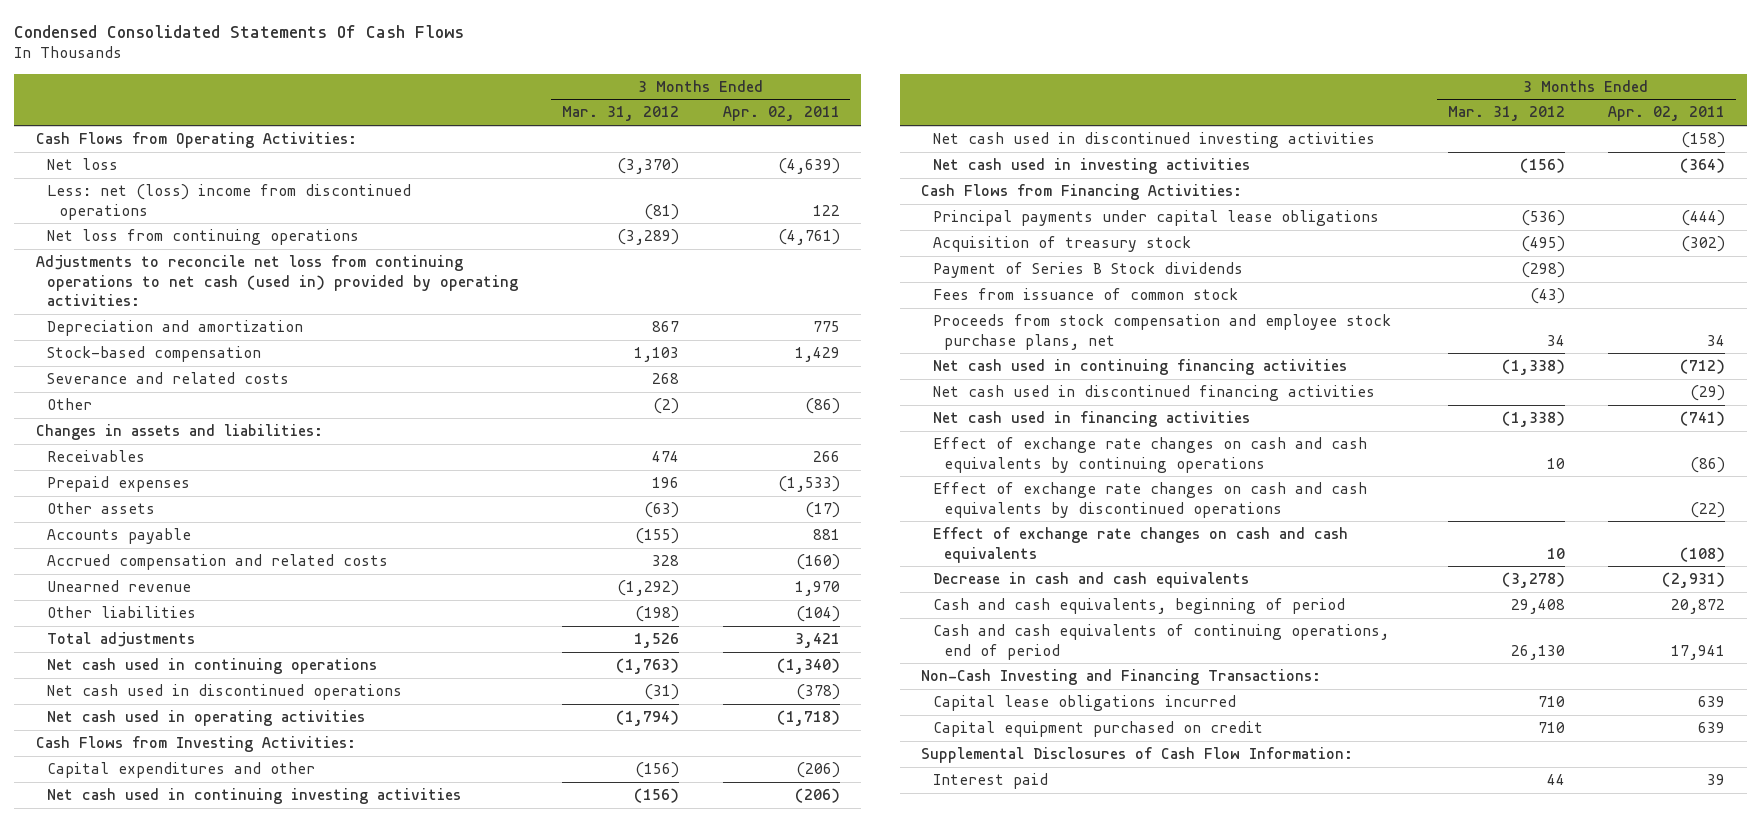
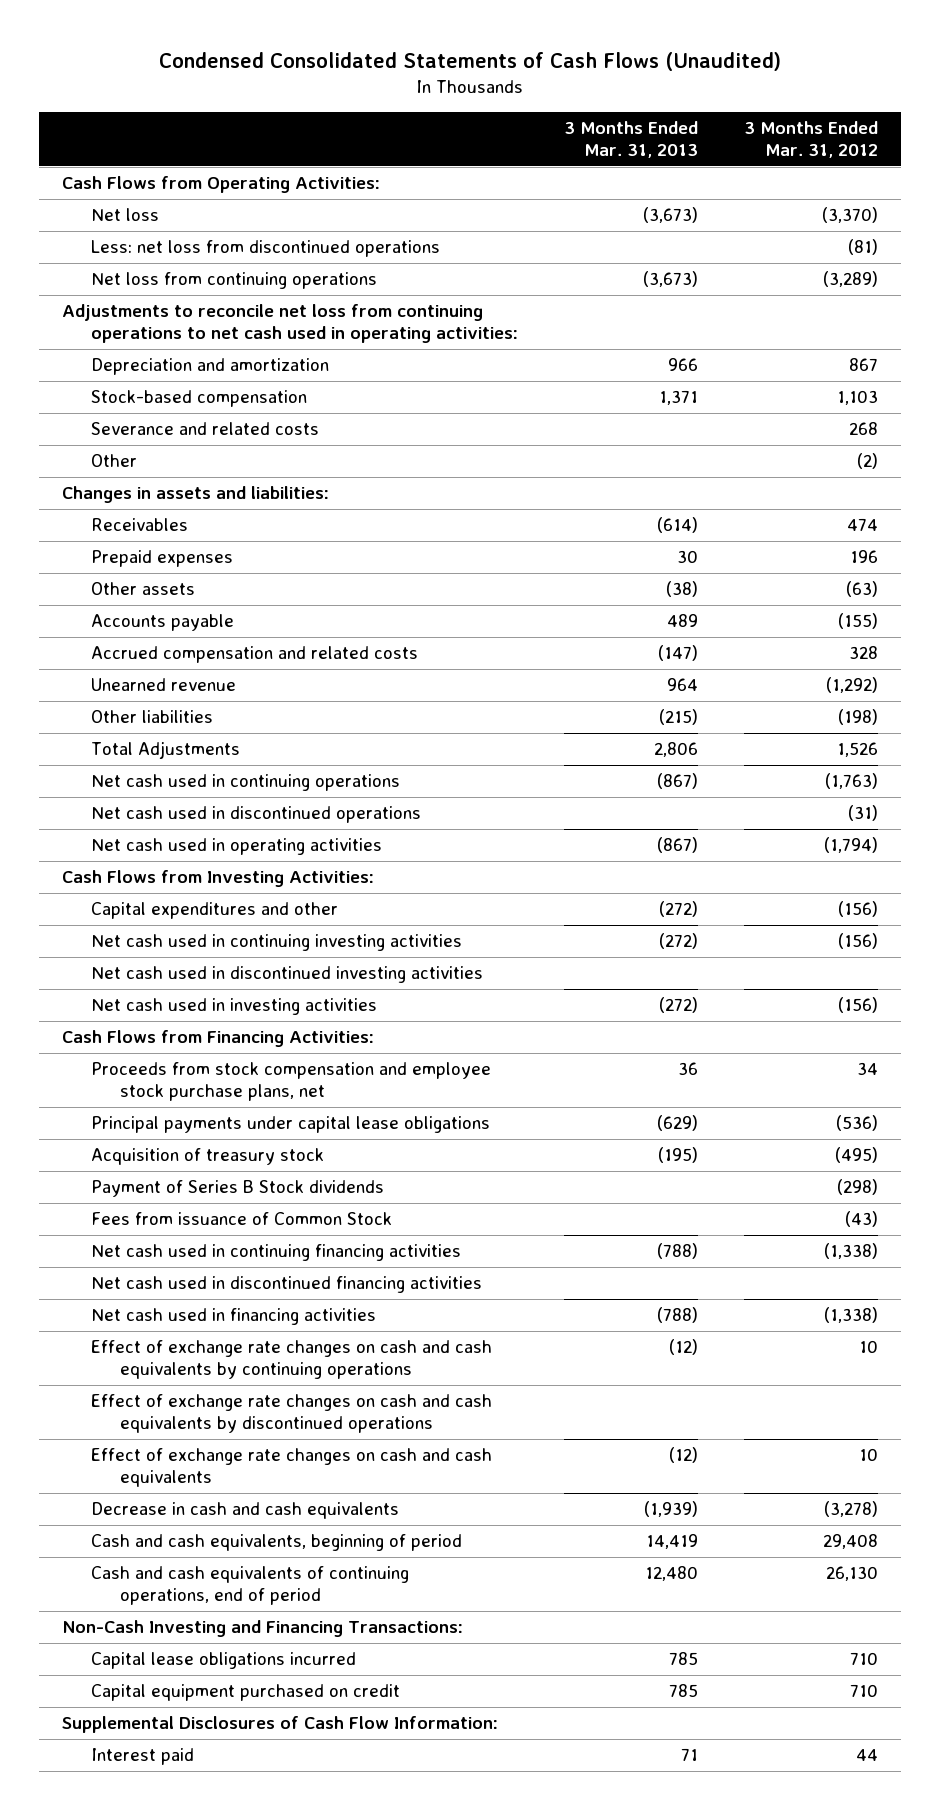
[13,24,464,38] Condensed Consolidated Statements Of Cash Flows -> [159,52,782,72] Condensed Consolidated Statements of Cash Flows (Unaudited)
[722,106,840,122] Apr. 02, 2011 -> none
none -> [563,121,698,159] 3 Months Ended Mar. 31, 2013
[47,184,412,220] Less: net (loss) income from discontinued operations -> [90,240,440,258] Less: net loss from discontinued operations
[35,255,519,307] Adjustments to reconcile net loss from continuing operations to net cash (used in) provided by operating activities: -> [62,304,518,343] Adjustments to reconcile net loss from continuing operations to net cash used in operating activities:
[47,632,196,648] Total adjustments -> [90,741,240,760] Total Adjustments
[932,314,1391,350] Proceeds from stock compensation and employee stock purchase plans, net -> [90,1062,491,1101] Proceeds from stock compensation and employee stock purchase plans, net
[932,288,1238,301] Fees from issuance of common stock -> [90,1212,392,1226] Fees from issuance of Common Stock

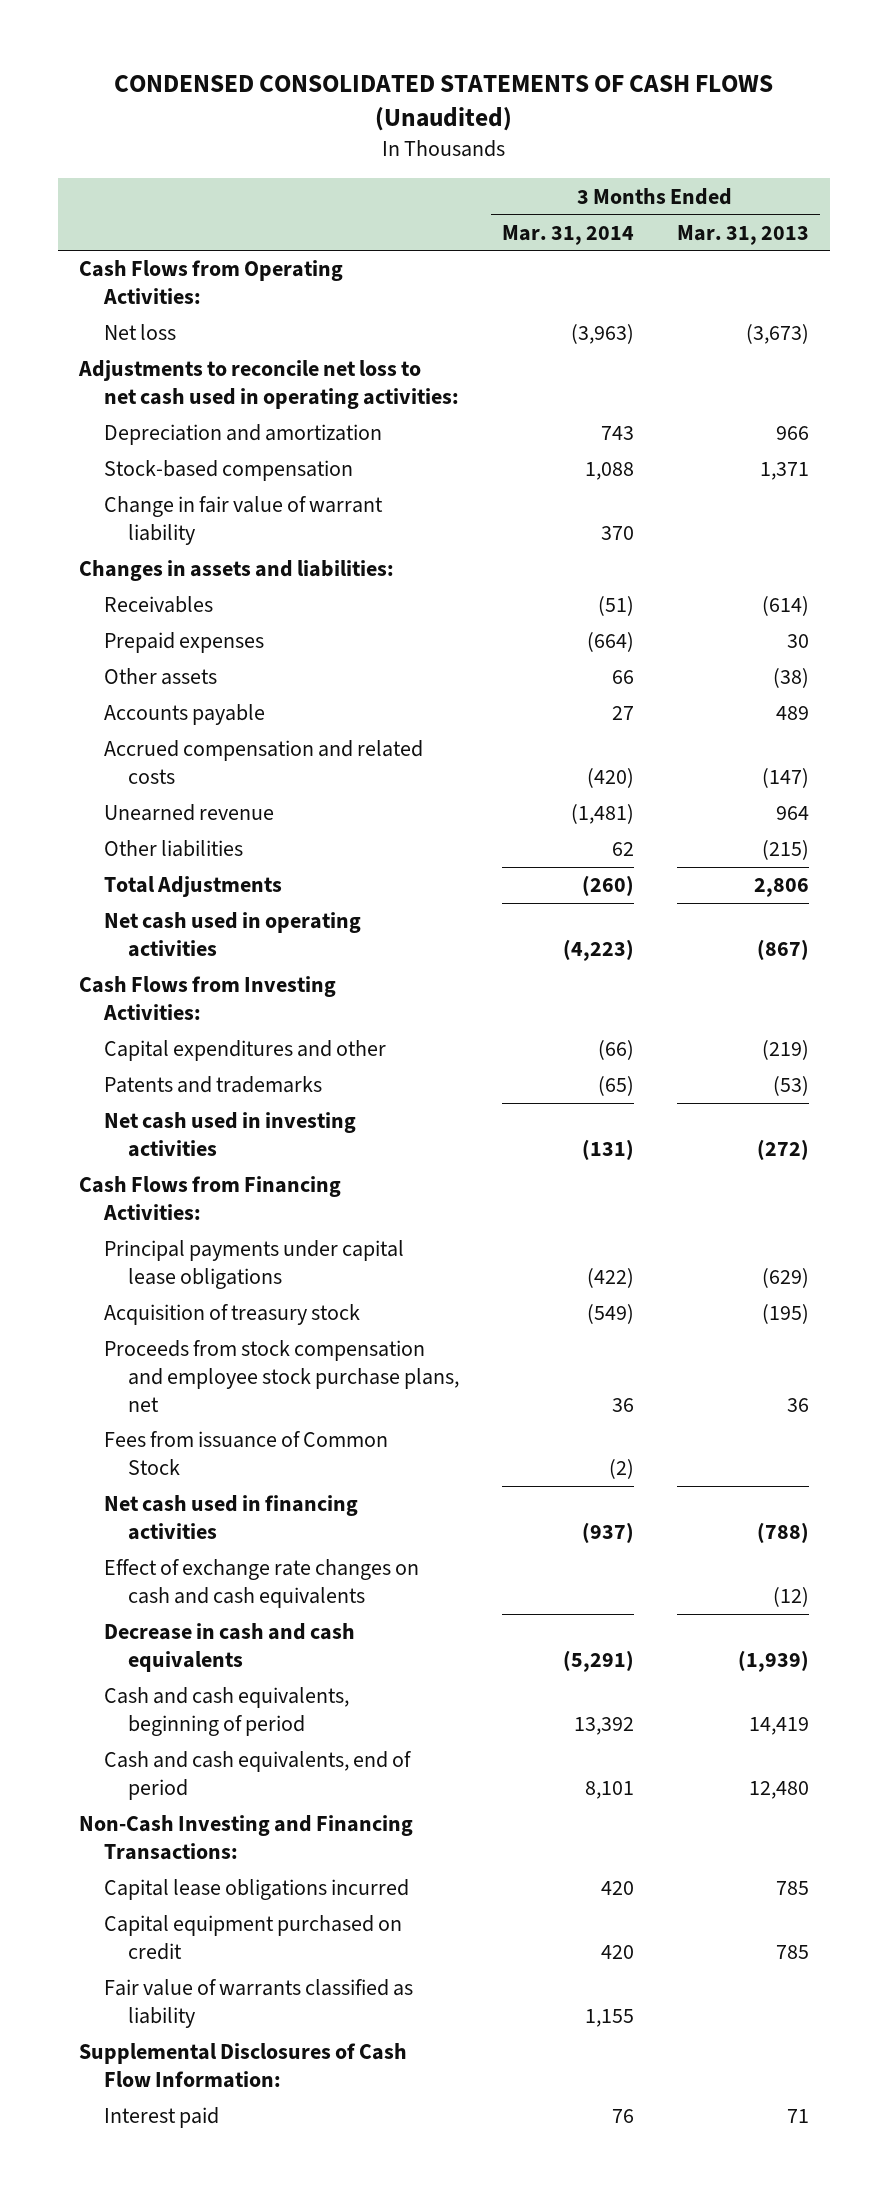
[159,52,782,72] Condensed Consolidated Statements of Cash Flows (Unaudited) -> [114,75,774,132] CONDENSED CONSOLIDATED STATEMENTS OF CASH FLOWS (Unaudited)
[744,121,879,159] 3 Months Ended Mar. 31, 2012 -> none
none -> [501,224,634,245] Mar. 31, 2014
[90,240,440,258] Less: net loss from discontinued operations -> none
[90,272,377,290] Net loss from continuing operations -> none
[62,304,518,343] Adjustments to reconcile net loss from continuing operations to net cash used in operating activities: -> [78,360,459,410] Adjustments to reconcile net loss to net cash used in operating activities:
[90,422,319,436] Severance and related costs -> none
[90,454,137,468] Other -> none
none -> [103,496,383,546] Change in fair value of warrant liability
[90,774,400,792] Net cash used in continuing operations -> none
[90,806,421,824] Net cash used in discontinued operations -> none
[90,934,462,952] Net cash used in continuing investing activities -> none
[90,966,483,984] Net cash used in discontinued investing activities -> none
[658,901,698,918] (272) -> [761,1040,809,1061] (219)
none -> [103,1076,322,1094] Patents and trademarks
[90,1180,384,1198] Payment of Series B Stock dividends -> none
[90,1062,491,1101] Proceeds from stock compensation and employee stock purchase plans, net -> [103,1340,460,1412] Proceeds from stock compensation and employee stock purchase plans, net
[90,1244,461,1262] Net cash used in continuing financing activities -> none
[90,1276,482,1294] Net cash used in discontinued financing activities -> none
[90,1340,492,1379] Effect of exchange rate changes on cash and cash equivalents by continuing operations -> none
[90,1394,492,1433] Effect of exchange rate changes on cash and cash equivalents by discontinued operations -> none
[90,1566,409,1605] Cash and cash equivalents of continuing operations, end of period -> [103,1751,412,1801] Cash and cash equivalents, end of period
none -> [103,1979,413,2029] Fair value of warrants classified as liability

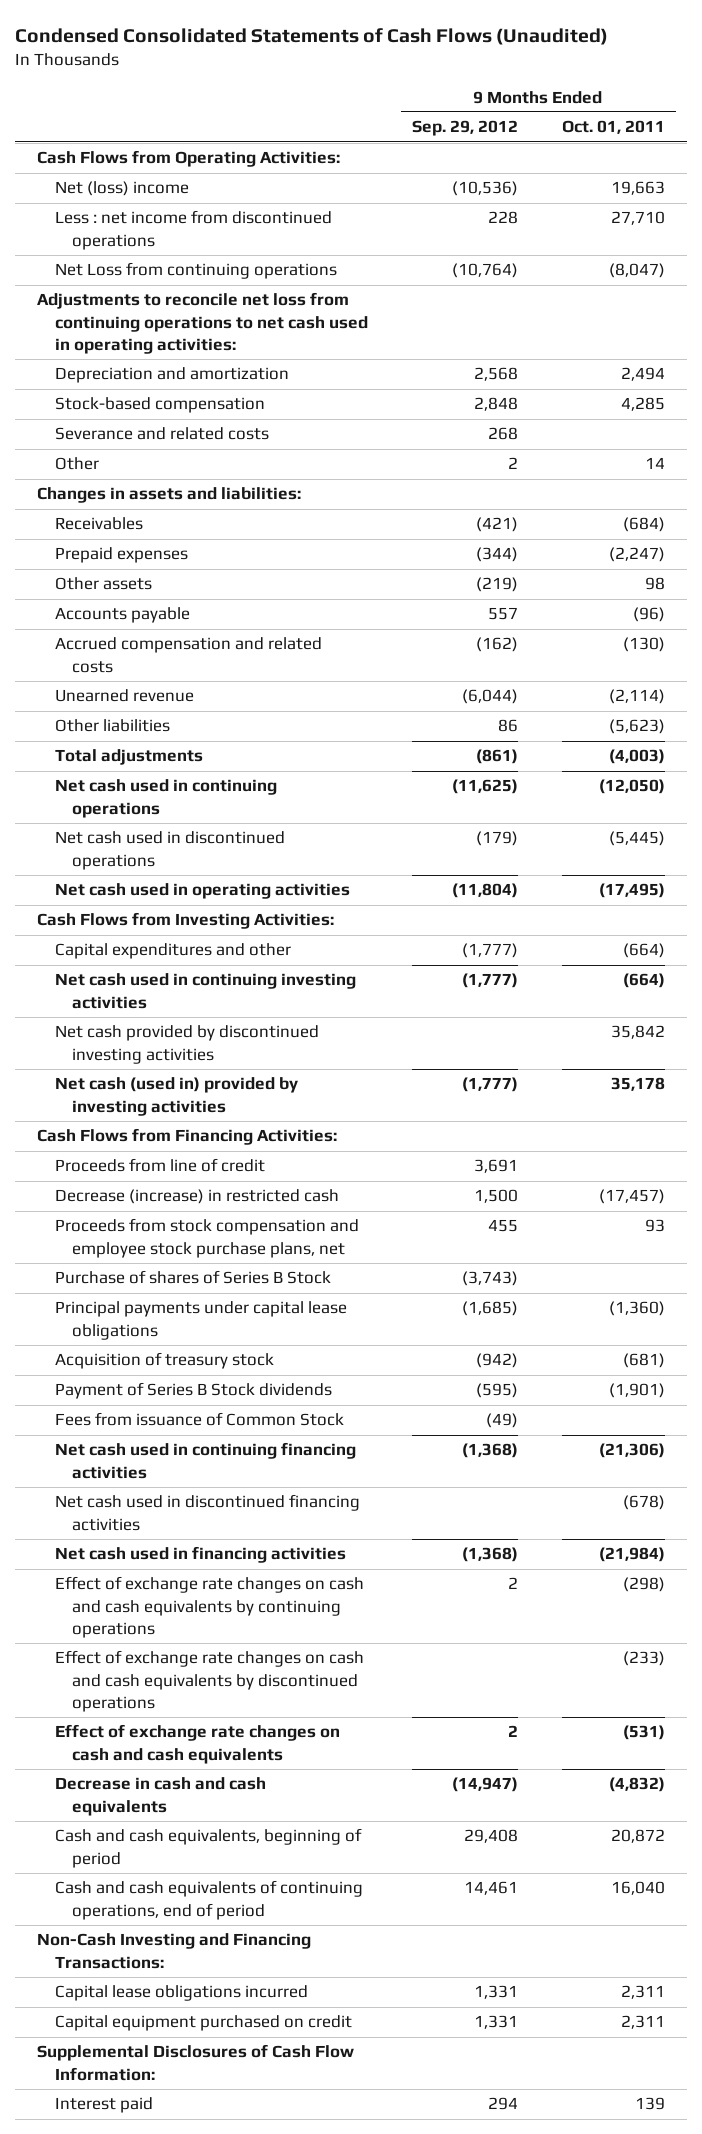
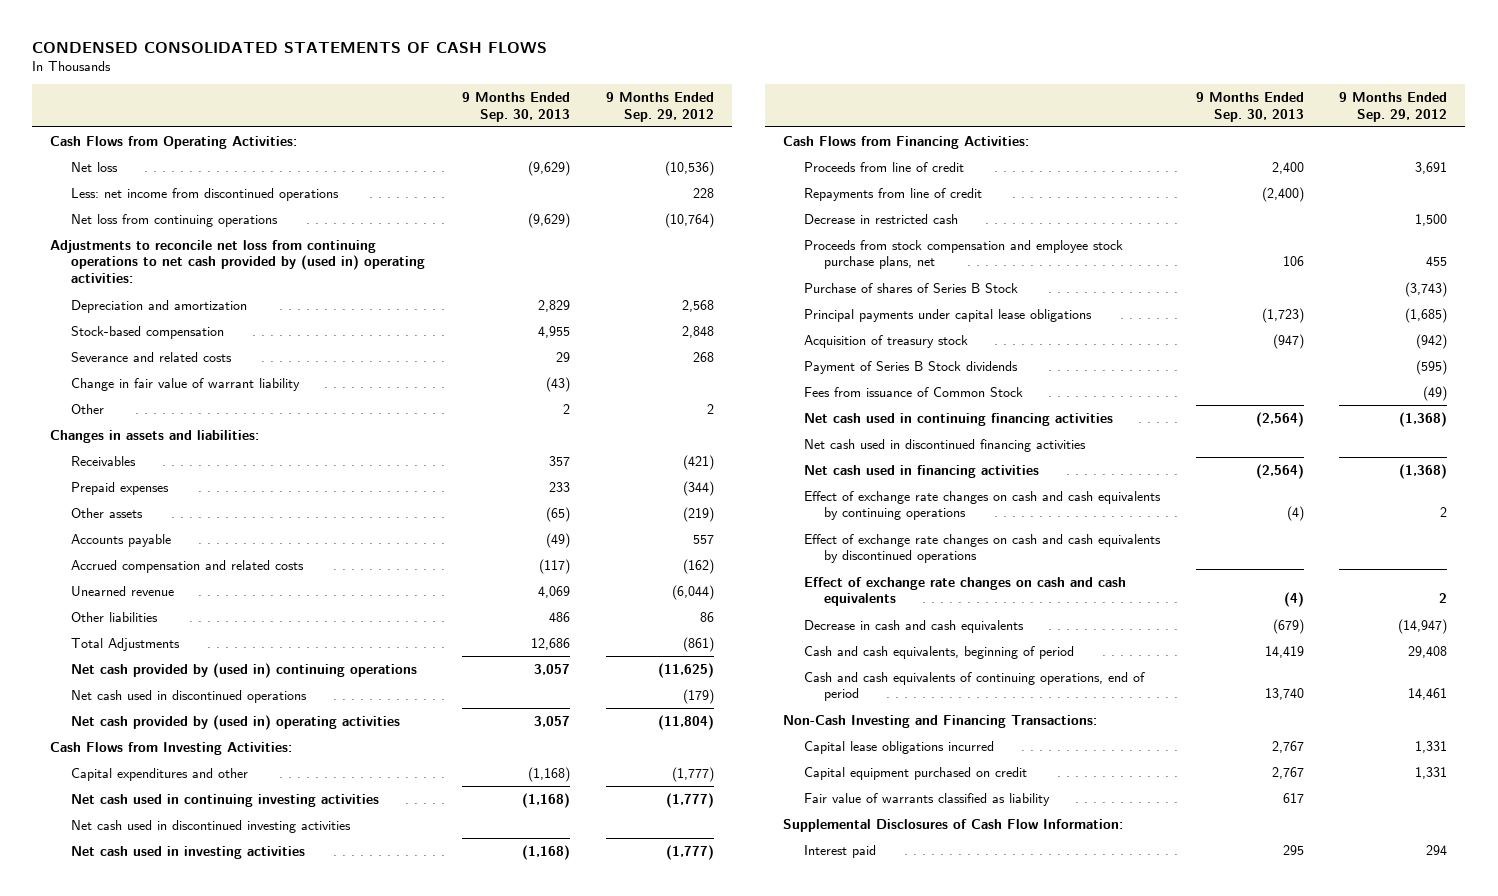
[15,27,609,45] Condensed Consolidated Statements of Cash Flows (Unaudited) -> [32,41,548,53] CONDENSED CONSOLIDATED STATEMENTS OF CASH FLOWS
[561,120,665,135] Oct. 01, 2011 -> none
none -> [462,91,571,122] 9 Months Ended Sep. 30, 2013
[54,181,189,197] Net (loss) income -> [70,161,118,172] Net loss
[54,210,332,250] Less : net income from discontinued operations -> [70,187,339,201] Less: net income from discontinued operations
[54,262,337,280] Net Loss from continuing operations -> [70,213,278,227] Net loss from continuing operations
[37,292,368,354] Adjustments to reconcile net loss from continuing operations to net cash used in operating activities: -> [50,239,425,284] Adjustments to reconcile net loss from continuing operations to net cash provided by (used in) operating activities:
none -> [70,377,300,391] Change in fair value of warrant liability
[54,749,203,766] Total adjustments -> [70,637,180,651] Total Adjustments
[54,779,277,818] Net cash used in continuing operations -> [70,662,417,678] Net cash provided by (used in) continuing operations
[54,883,350,900] Net cash used in operating activities -> [70,714,400,730] Net cash provided by (used in) operating activities
[54,1025,319,1064] Net cash provided by discontinued investing activities -> [70,819,351,833] Net cash used in discontinued investing activities
[54,1077,298,1116] Net cash (used in) provided by investing activities -> [70,845,305,859] Net cash used in investing activities
none -> [803,187,982,201] Repayments from line of credit
[54,1189,339,1205] Decrease (increase) in restricted cash -> [803,213,958,224] Decrease in restricted cash
none -> [803,792,1050,806] Fair value of warrants classified as liability

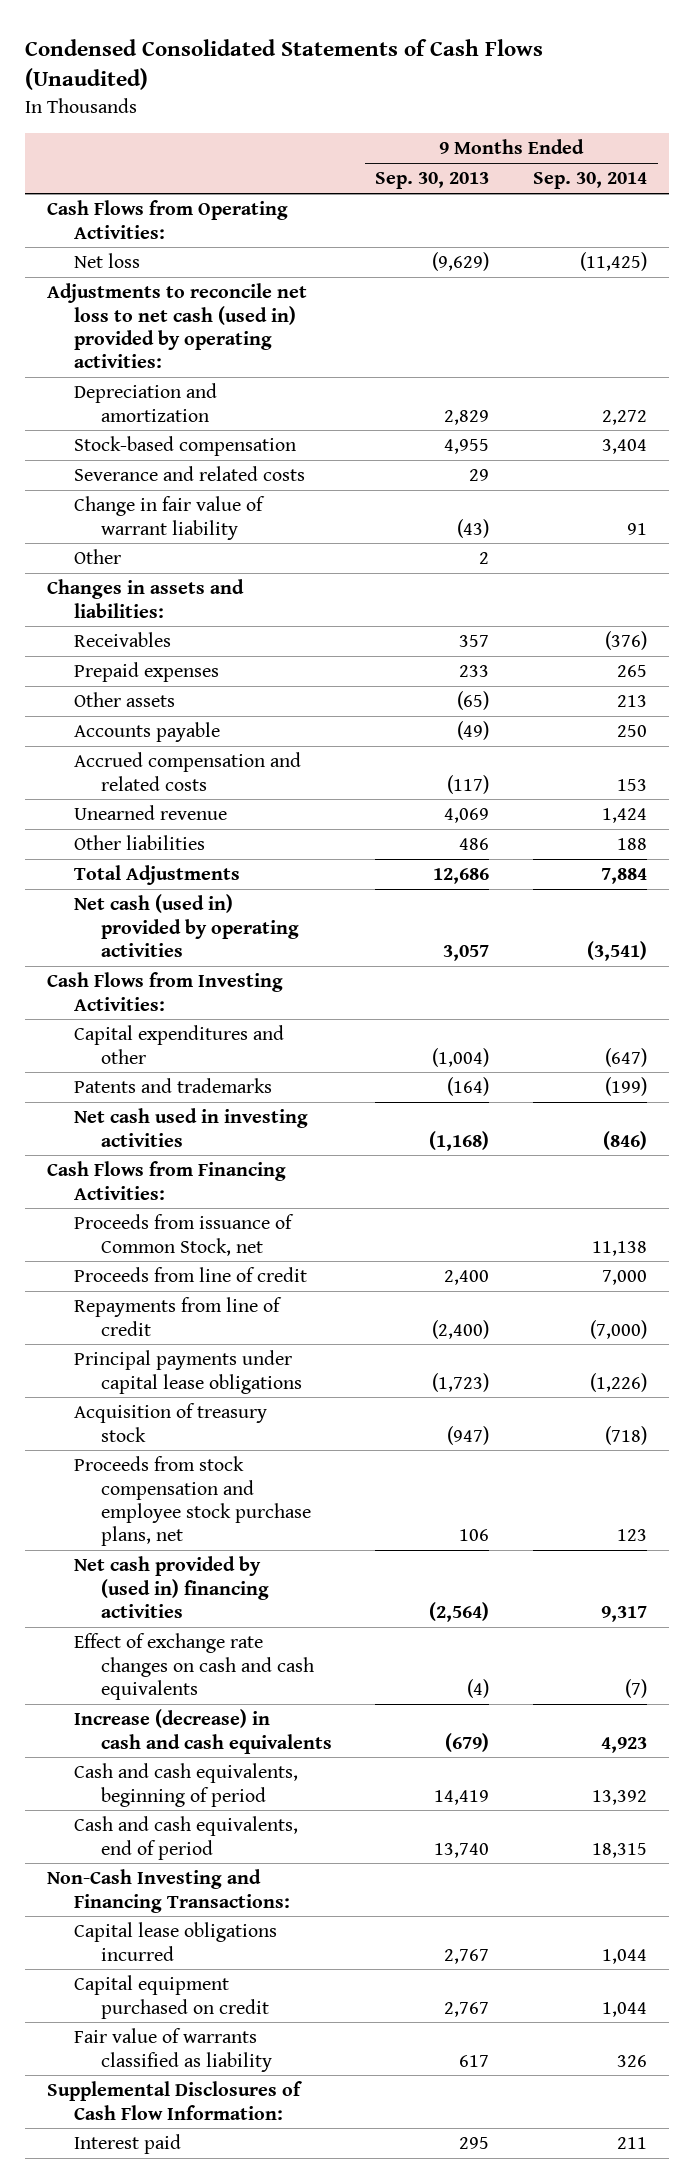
[32,41,548,53] CONDENSED CONSOLIDATED STATEMENTS OF CASH FLOWS -> [24,38,543,91] Condensed Consolidated Statements of Cash Flows (Unaudited)
[606,91,715,122] 9 Months Ended Sep. 29, 2012 -> none
none -> [532,172,647,190] Sep. 30, 2014
[70,187,339,201] Less: net income from discontinued operations -> none
[70,213,278,227] Net loss from continuing operations -> none
[50,239,425,284] Adjustments to reconcile net loss from continuing operations to net cash provided by (used in) operating activities: -> [46,283,307,369] Adjustments to reconcile net loss to net cash (used in) provided by operating activities:
[70,689,307,703] Net cash used in discontinued operations -> none
[70,714,400,730] Net cash provided by (used in) operating activities -> none
[70,662,417,678] Net cash provided by (used in) continuing operations -> [73,894,299,957] Net cash (used in) provided by operating activities
[70,793,379,807] Net cash used in continuing investing activities -> none
[70,819,351,833] Net cash used in discontinued investing activities -> none
[528,766,571,782] (1,168) -> [432,1047,490,1067] (1,004)
none -> [73,1078,272,1094] Patents and trademarks
none -> [73,1214,294,1256] Proceeds from issuance of Common Stock, net
[803,213,958,224] Decrease in restricted cash -> none
[803,282,1018,293] Purchase of shares of Series B Stock -> none
[803,360,1018,374] Payment of Series B Stock dividends -> none
[803,386,1023,397] Fees from issuance of Common Stock -> none
[803,438,1086,452] Net cash used in discontinued financing activities -> none
[803,464,1039,478] Net cash used in financing activities -> none
[803,490,1161,521] Effect of exchange rate changes on cash and cash equivalents by continuing operations -> none
[803,533,1161,564] Effect of exchange rate changes on cash and cash equivalents by discontinued operations -> none
[803,239,1123,270] Proceeds from stock compensation and employee stock purchase plans, net -> [73,1456,311,1547] Proceeds from stock compensation and employee stock purchase plans, net
[803,412,1113,426] Net cash used in continuing financing activities -> [73,1556,269,1618] Net cash provided by (used in) financing activities
[803,619,1024,633] Decrease in cash and cash equivalents -> [73,1709,332,1754] Increase (decrease) in cash and cash equivalents
[803,671,1145,702] Cash and cash equivalents of continuing operations, end of period -> [73,1816,298,1860] Cash and cash equivalents, end of period

